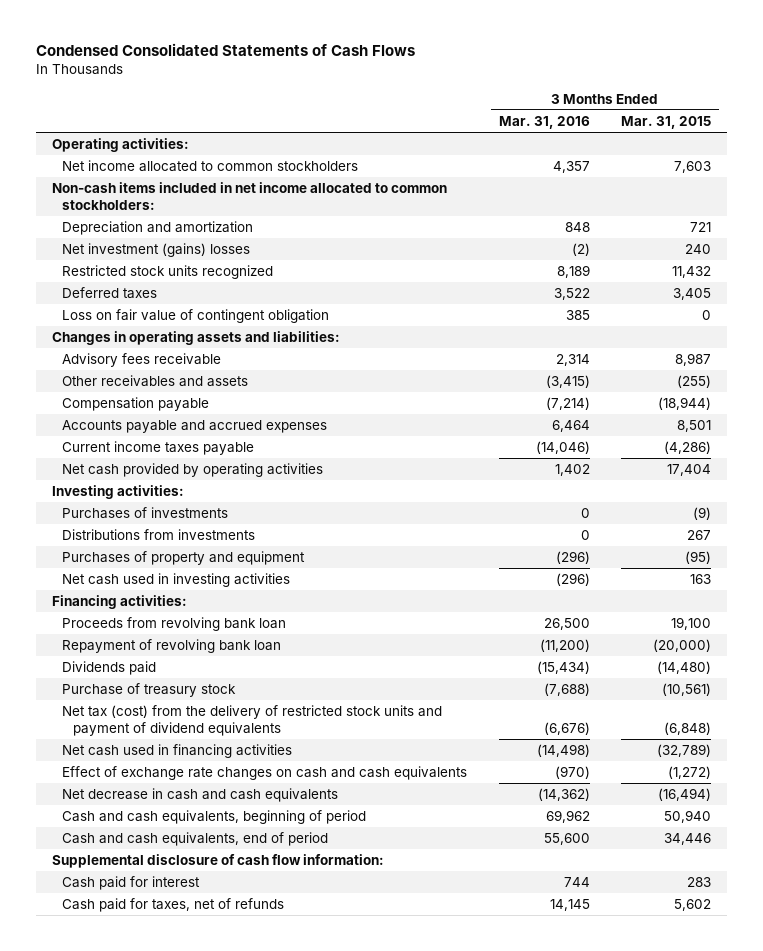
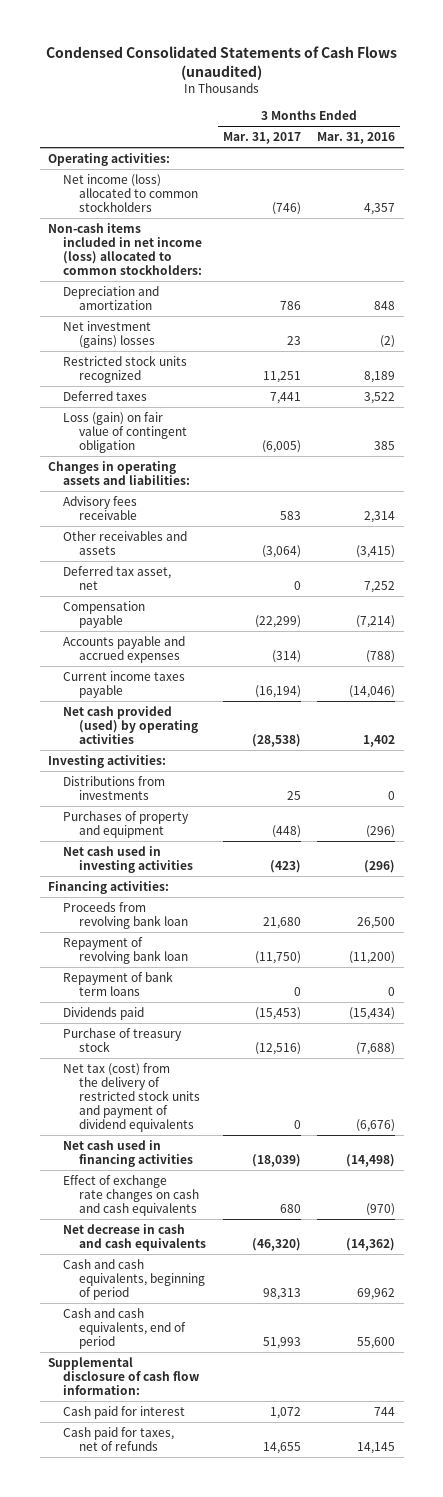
[35,43,415,57] Condensed Consolidated Statements of Cash Flows -> [45,46,397,81] Condensed Consolidated Statements of Cash Flows (unaudited)
[621,115,712,129] Mar. 31, 2015 -> none
none -> [222,132,301,145] Mar. 31, 2017
[62,159,359,172] Net income allocated to common stockholders -> [63,173,198,213] Net income (loss) allocated to common stockholders
[51,181,447,211] Non-cash items included in net income allocated to common stockholders: -> [47,222,203,276] Non-cash items included in net income (loss) allocated to common stockholders:
[62,308,330,323] Loss on fair value of contingent obligation -> [63,411,187,454] Loss (gain) on fair value of contingent obligation
none -> [63,565,172,591] Deferred tax asset, net
[551,419,590,432] 6,464 -> [366,650,396,664] (788)
[62,462,324,477] Net cash provided by operating activities -> [63,705,198,745] Net cash provided (used) by operating activities
[62,506,229,519] Purchases of investments -> none
none -> [63,970,174,997] Repayment of bank term loans

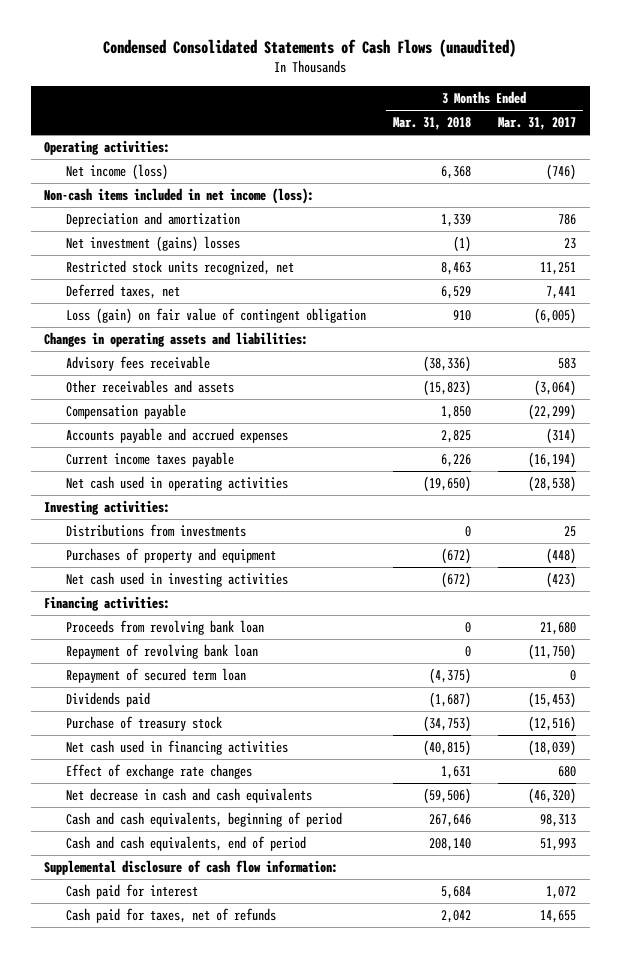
[317,132,396,145] Mar. 31, 2016 -> none
none -> [392,117,471,131] Mar. 31, 2018
[63,173,198,213] Net income (loss) allocated to common stockholders -> [65,164,168,181] Net income (loss)
[47,222,203,276] Non-cash items included in net income (loss) allocated to common stockholders: -> [44,188,315,205] Non-cash items included in net income (loss):
[63,354,188,384] Restricted stock units recognized -> [65,260,294,276] Restricted stock units recognized, net
[63,390,148,401] Deferred taxes -> [65,284,180,300] Deferred taxes, net
[63,565,172,591] Deferred tax asset, net -> none
[63,705,198,745] Net cash provided (used) by operating activities -> [65,476,288,492] Net cash used in operating activities
[63,970,174,997] Repayment of bank term loans -> [65,668,246,684] Repayment of secured term loan
[63,1062,200,1133] Net tax (cost) from the delivery of restricted stock units and payment of dividend equivalents -> none
[63,1174,199,1217] Effect of exchange rate changes on cash and cash equivalents -> [65,764,252,780] Effect of exchange rate changes

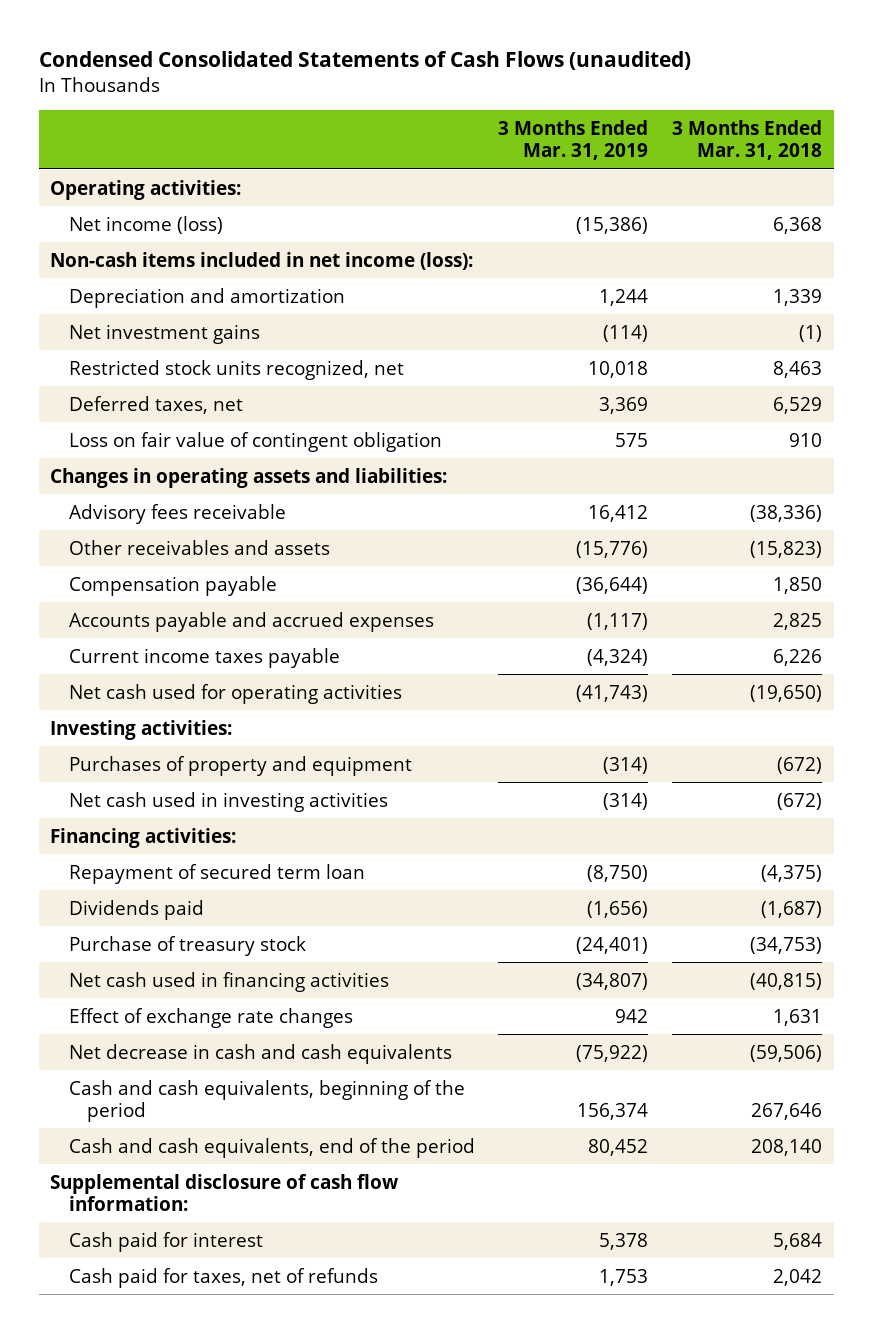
[498,117,577,131] Mar. 31, 2017 -> none
none -> [498,119,649,161] 3 Months Ended Mar. 31, 2019
[65,236,240,253] Net investment (gains) losses -> [68,323,260,344] Net investment gains
[65,308,366,325] Loss (gain) on fair value of contingent obligation -> [68,431,442,452] Loss on fair value of contingent obligation
[65,476,288,492] Net cash used in operating activities -> [68,683,402,704] Net cash used for operating activities
[65,524,246,538] Distributions from investments -> none
[65,620,264,636] Proceeds from revolving bank loan -> none
[65,644,258,660] Repayment of revolving bank loan -> none
[65,812,342,828] Cash and cash equivalents, beginning of period -> [68,1079,465,1122] Cash and cash equivalents, beginning of the period
[65,836,306,852] Cash and cash equivalents, end of period -> [68,1137,475,1158] Cash and cash equivalents, end of the period

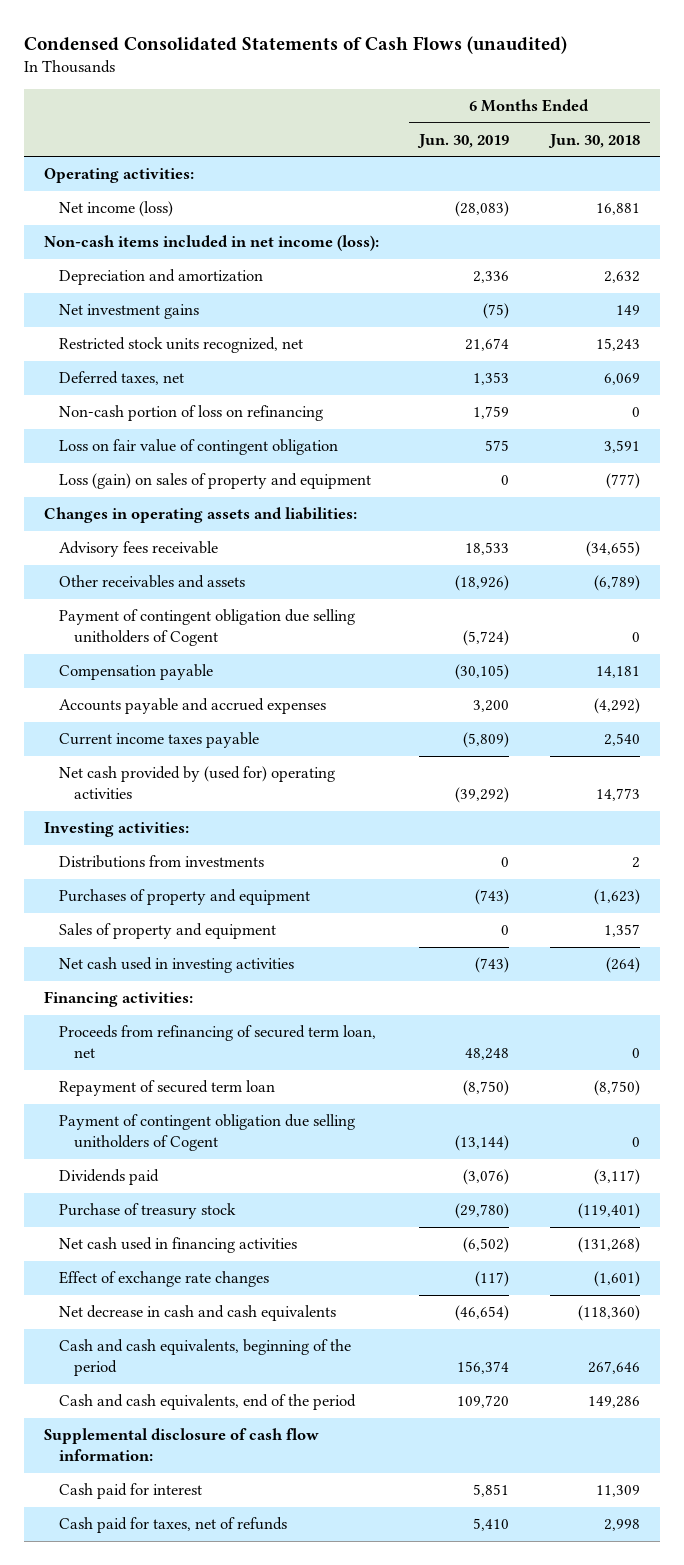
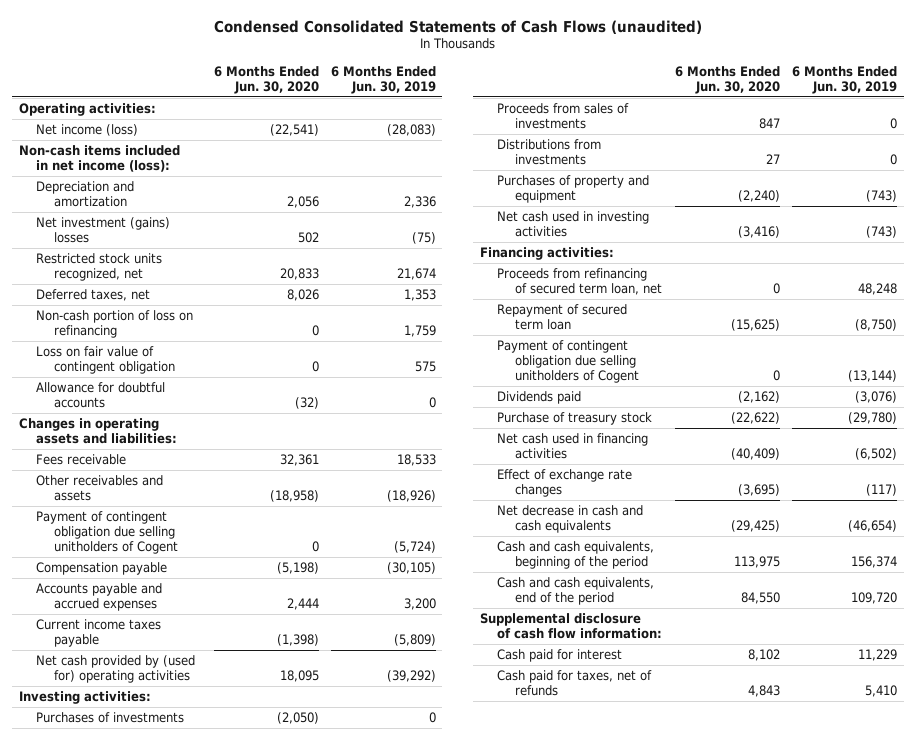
[547,134,640,149] Jun. 30, 2018 -> none
none -> [213,65,319,94] 6 Months Ended Jun. 30, 2020
[58,304,199,320] Net investment gains -> [36,217,171,244] Net investment (gains) losses
[58,473,371,490] Loss (gain) on sales of property and equipment -> none
none -> [36,382,166,409] Allowance for doubtful accounts
[58,541,218,558] Advisory fees receivable -> [36,454,127,466] Fees receivable
none -> [36,712,185,724] Purchases of investments
none -> [497,103,630,130] Proceeds from sales of investments
[58,923,276,940] Sales of property and equipment -> none
[473,1484,510,1498] 5,851 -> [858,649,898,662] 11,229

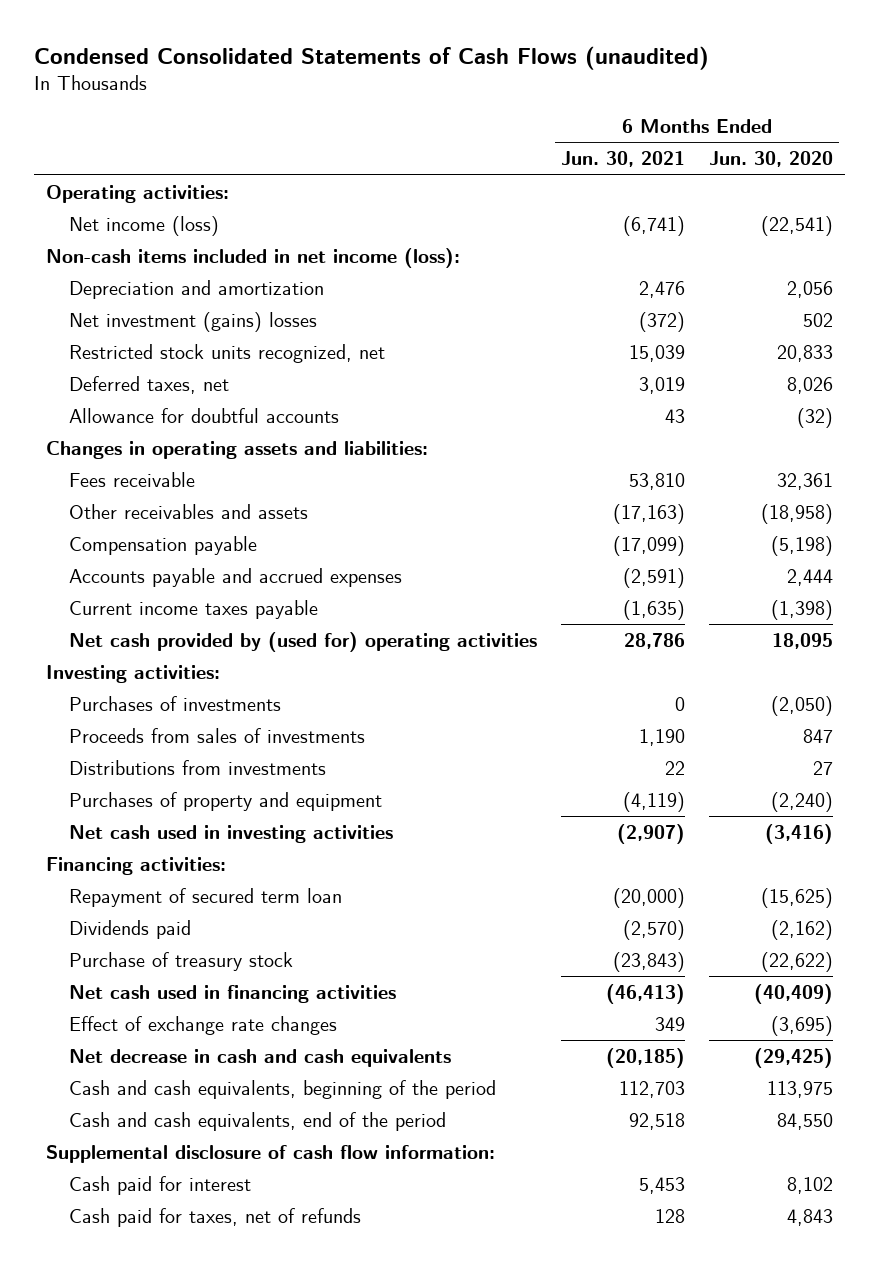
[331,65,437,94] 6 Months Ended Jun. 30, 2019 -> none
none -> [561,151,686,168] Jun. 30, 2021
[36,310,194,339] Non-cash portion of loss on refinancing -> none
[36,346,175,375] Loss on fair value of contingent obligation -> none
[36,511,178,555] Payment of contingent obligation due selling unitholders of Cogent -> none
[497,268,662,296] Proceeds from refinancing of secured term loan, net -> none
[497,340,639,384] Payment of contingent obligation due selling unitholders of Cogent -> none

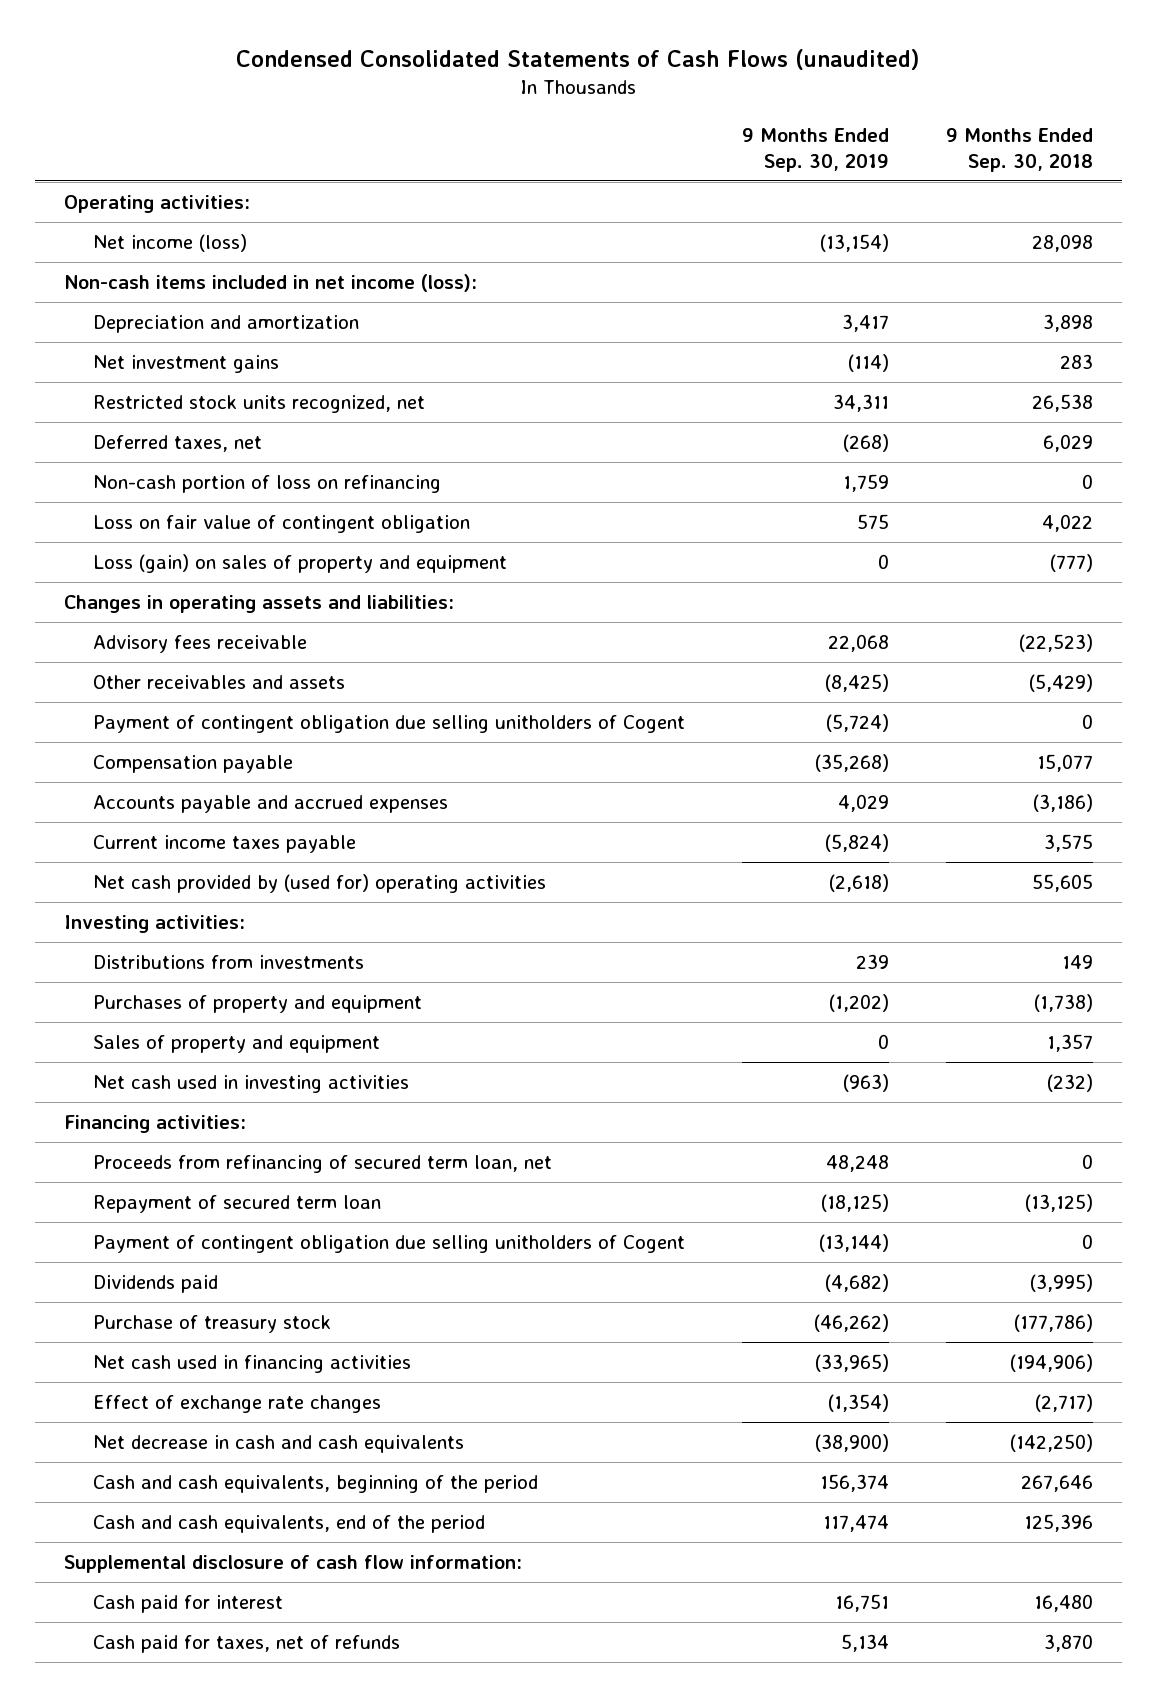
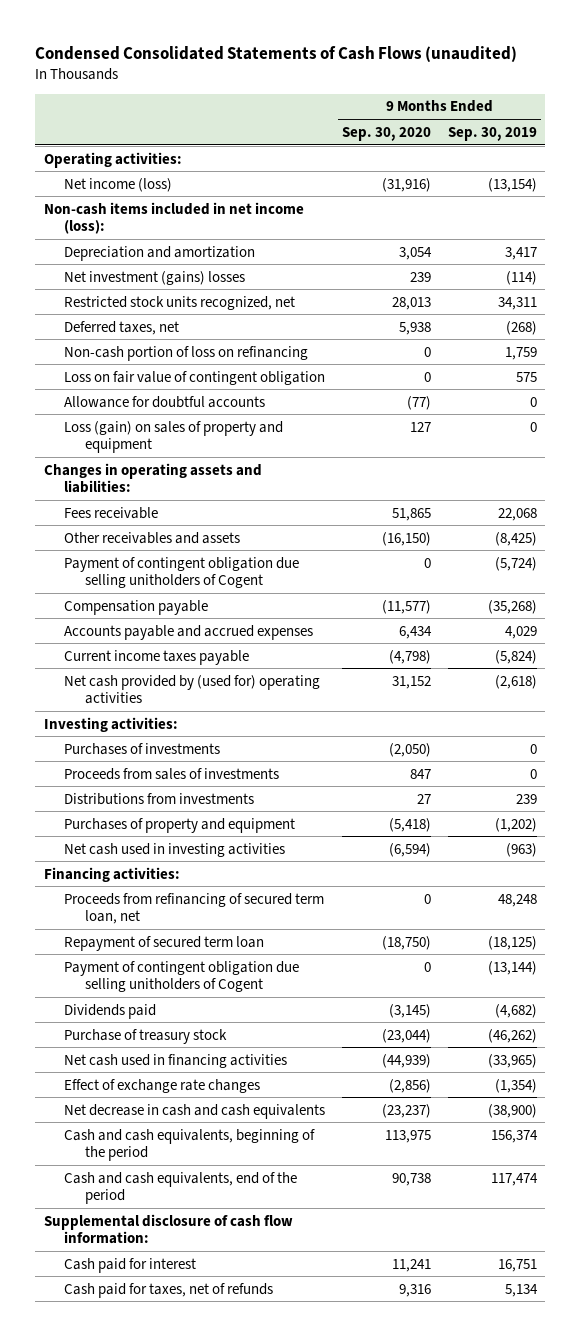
[946,127,1094,172] 9 Months Ended Sep. 30, 2018 -> none
none -> [342,126,432,141] Sep. 30, 2020
[92,354,279,373] Net investment gains -> [64,270,246,285] Net investment (gains) losses
none -> [64,395,266,408] Allowance for doubtful accounts
[92,634,307,653] Advisory fees receivable -> [64,506,159,519] Fees receivable
none -> [64,742,221,755] Purchases of investments
none -> [64,767,280,780] Proceeds from sales of investments
[92,1034,380,1053] Sales of property and equipment -> none

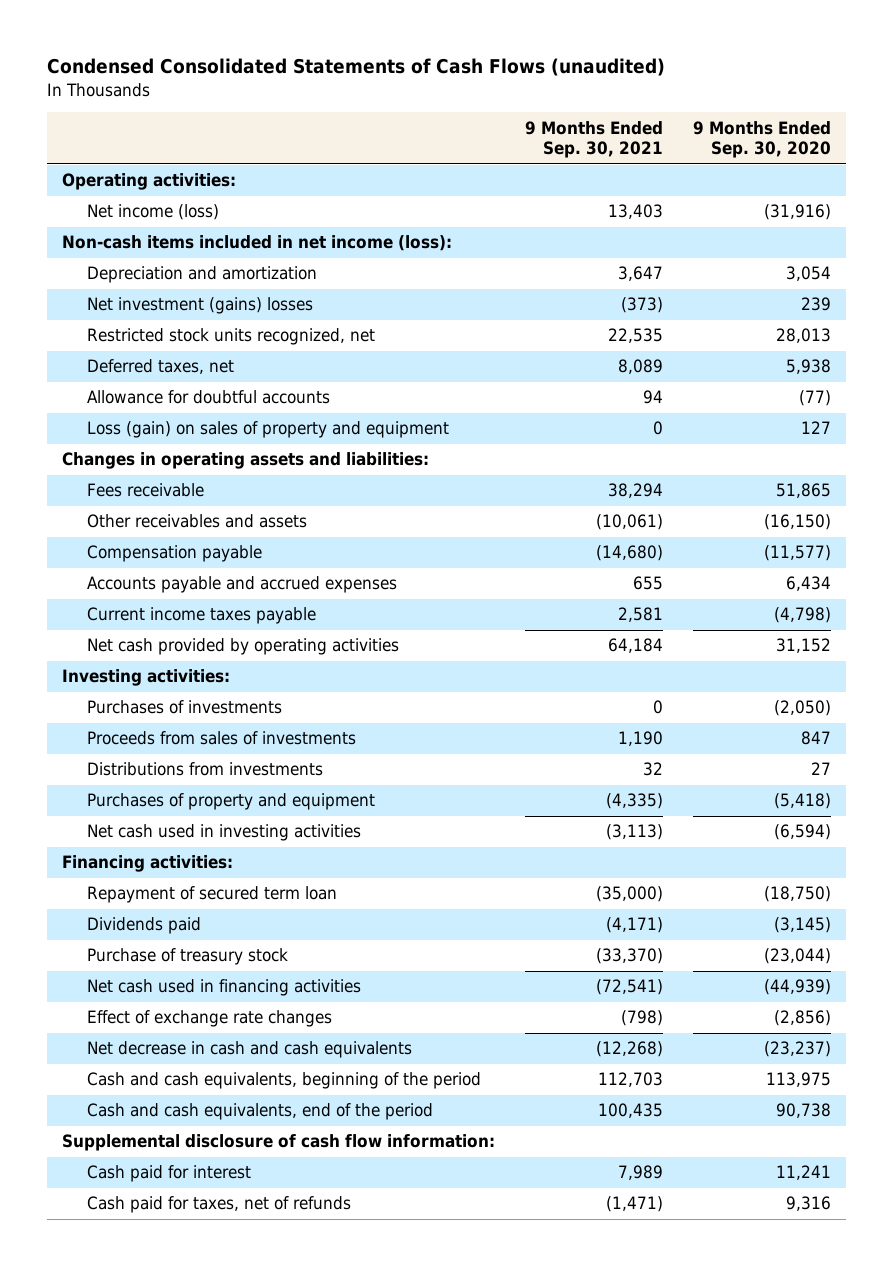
[448,126,538,141] Sep. 30, 2019 -> none
none -> [525,120,664,159] 9 Months Ended Sep. 30, 2021
[64,345,309,361] Non-cash portion of loss on refinancing -> none
[64,370,326,385] Loss on fair value of contingent obligation -> none
[64,556,300,589] Payment of contingent obligation due selling unitholders of Cogent -> none
[64,674,321,705] Net cash provided by (used for) operating activities -> [86,638,399,656] Net cash provided by operating activities
[64,892,325,925] Proceeds from refinancing of secured term loan, net -> none
[64,960,300,993] Payment of contingent obligation due selling unitholders of Cogent -> none

